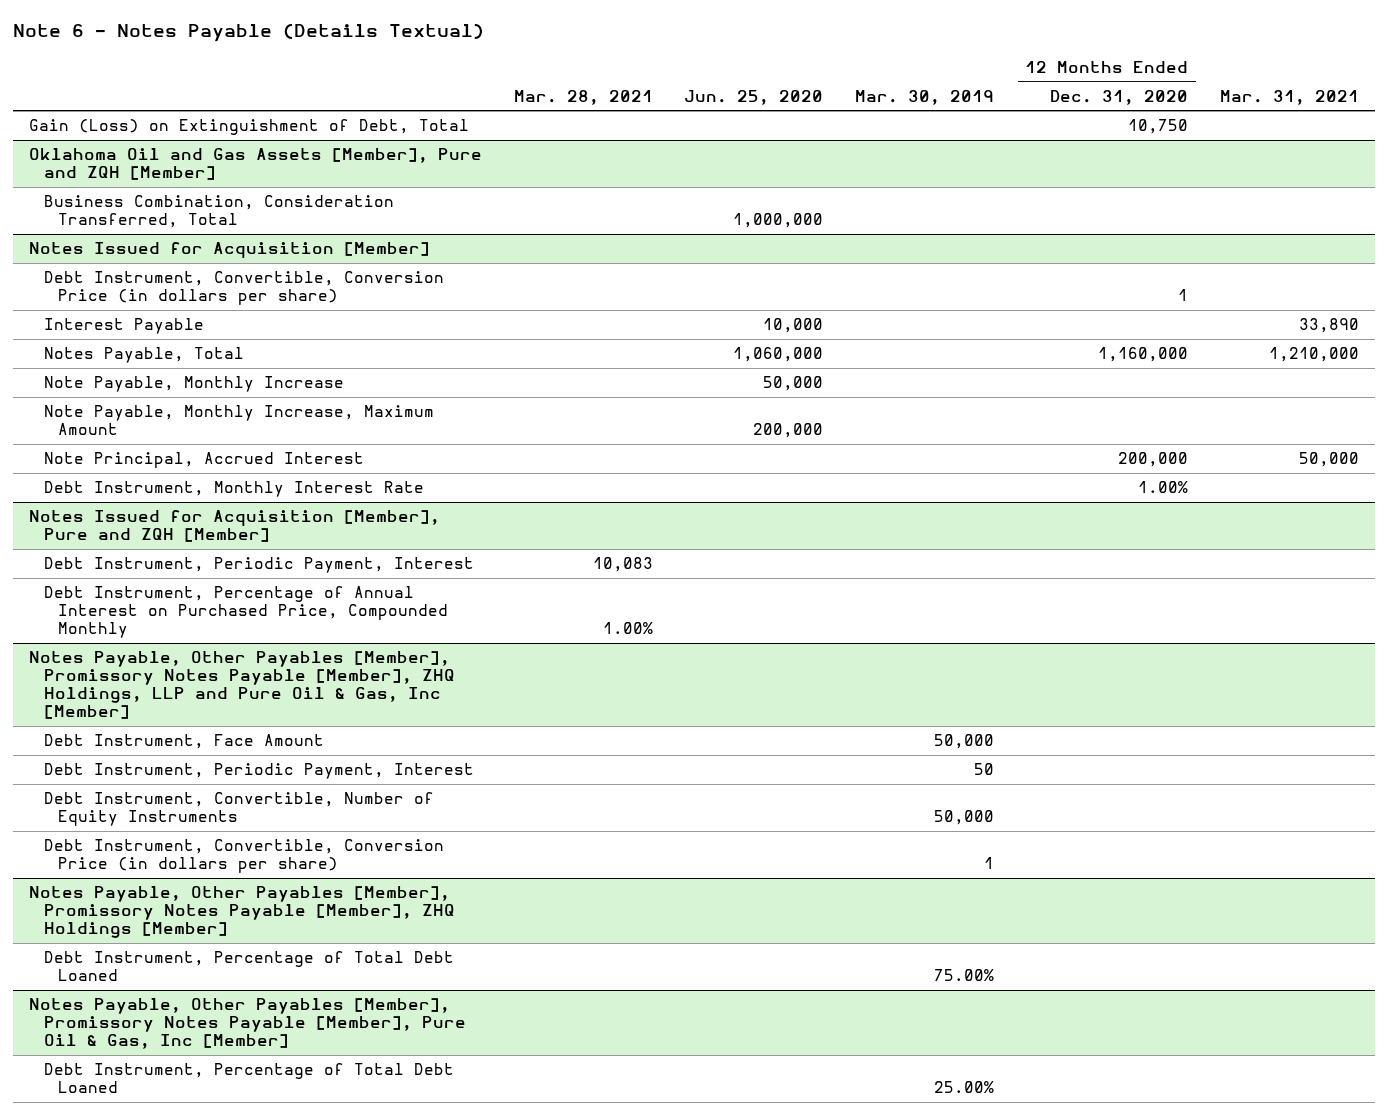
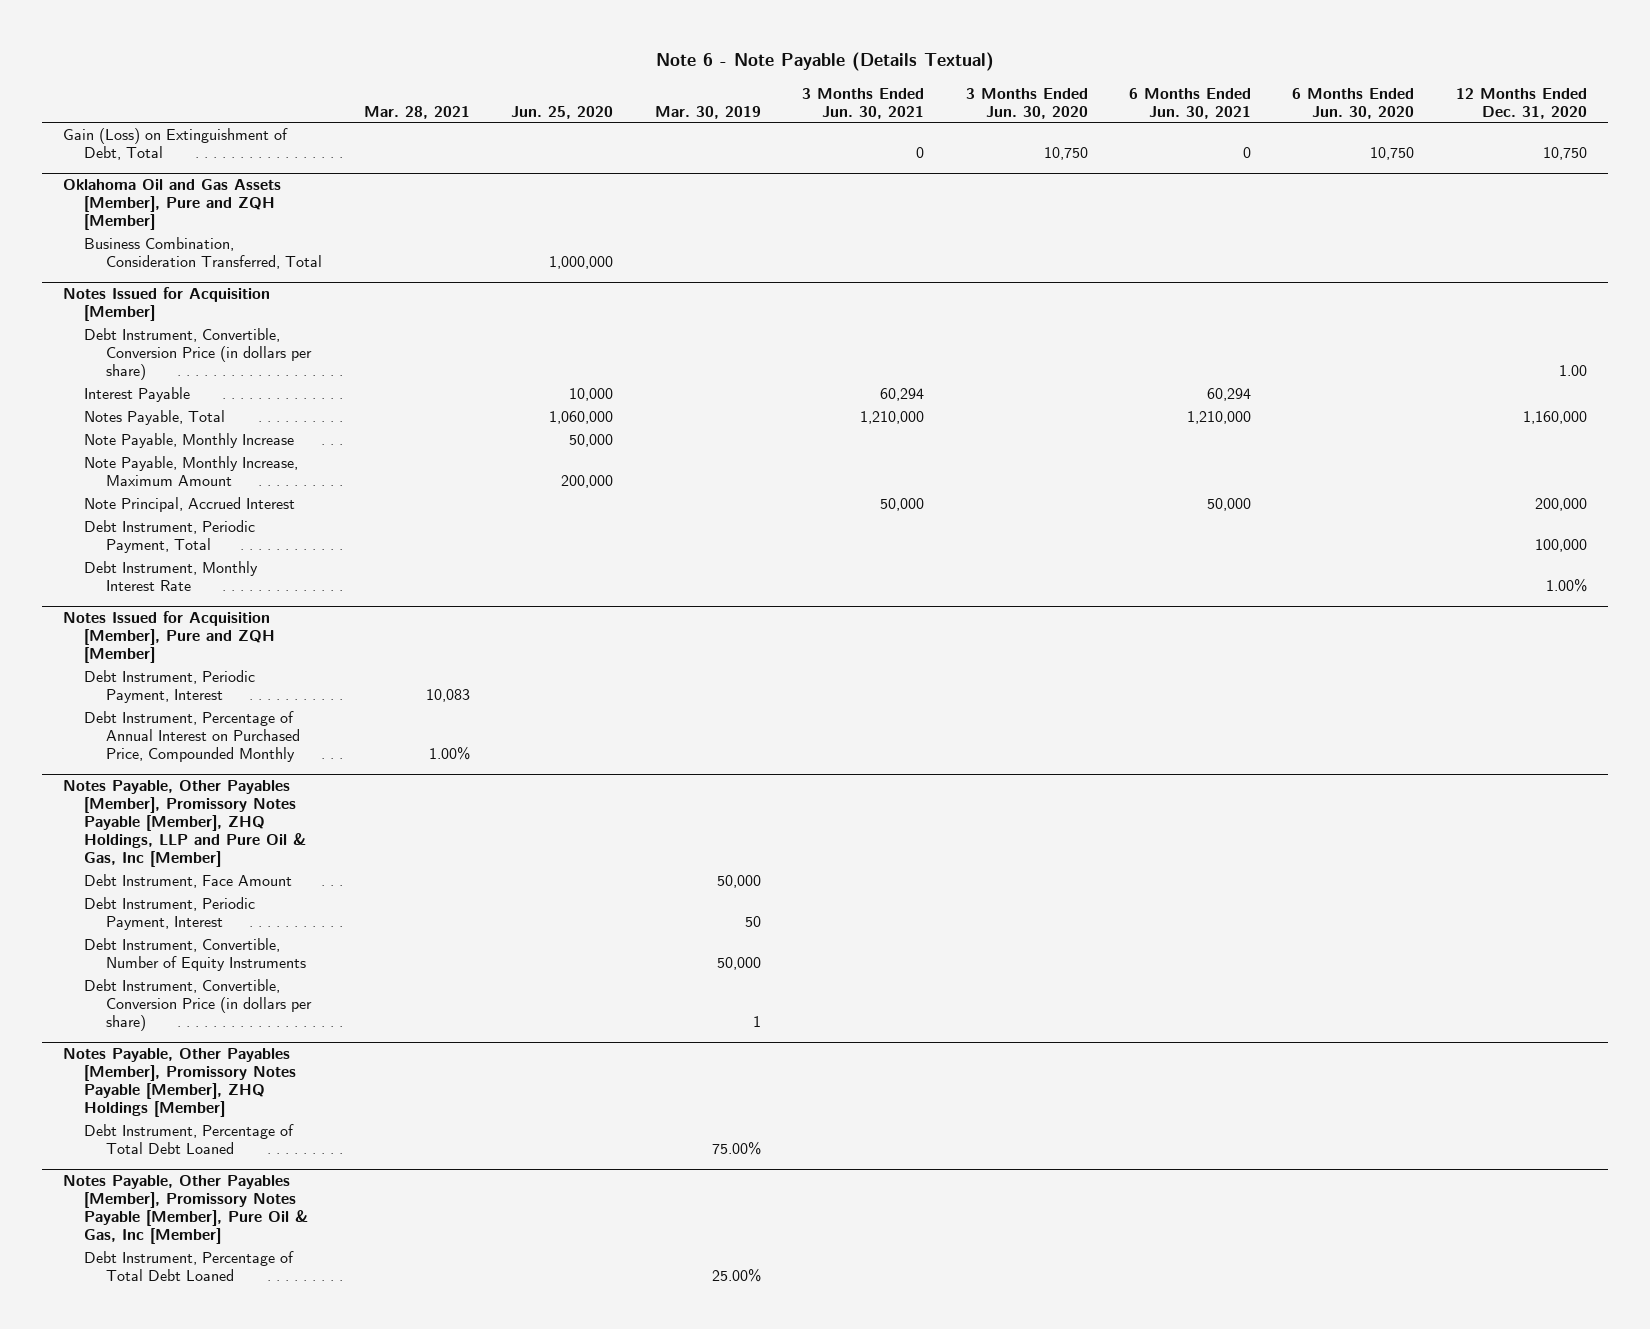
[13,23,485,43] Note 6 - Notes Payable (Details Textual) -> [655,52,994,72] Note 6 - Note Payable (Details Textual)
[1220,89,1360,105] Mar. 31, 2021 -> none
none -> [802,87,925,119] 3 Months Ended Jun. 30, 2021
none -> [965,87,1088,119] 3 Months Ended Jun. 30, 2020
none -> [1128,87,1251,119] 6 Months Ended Jun. 30, 2021
none -> [1292,87,1415,119] 6 Months Ended Jun. 30, 2020
[1178,289,1189,302] 1 -> [1558,364,1587,376] 1.00
none -> [84,519,256,553] Debt Instrument, Periodic Payment, Total

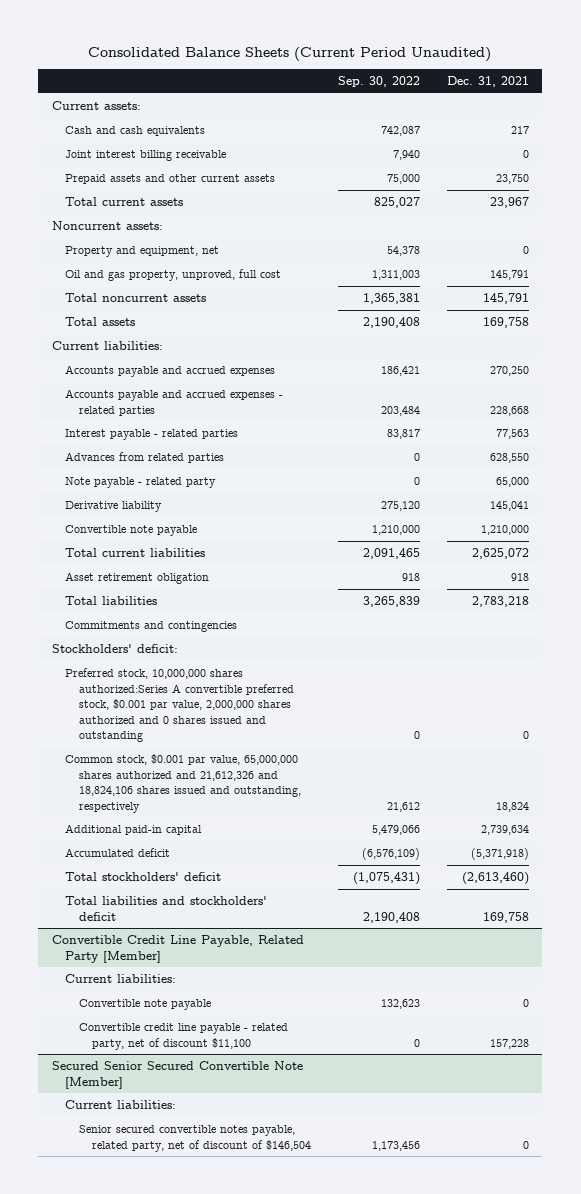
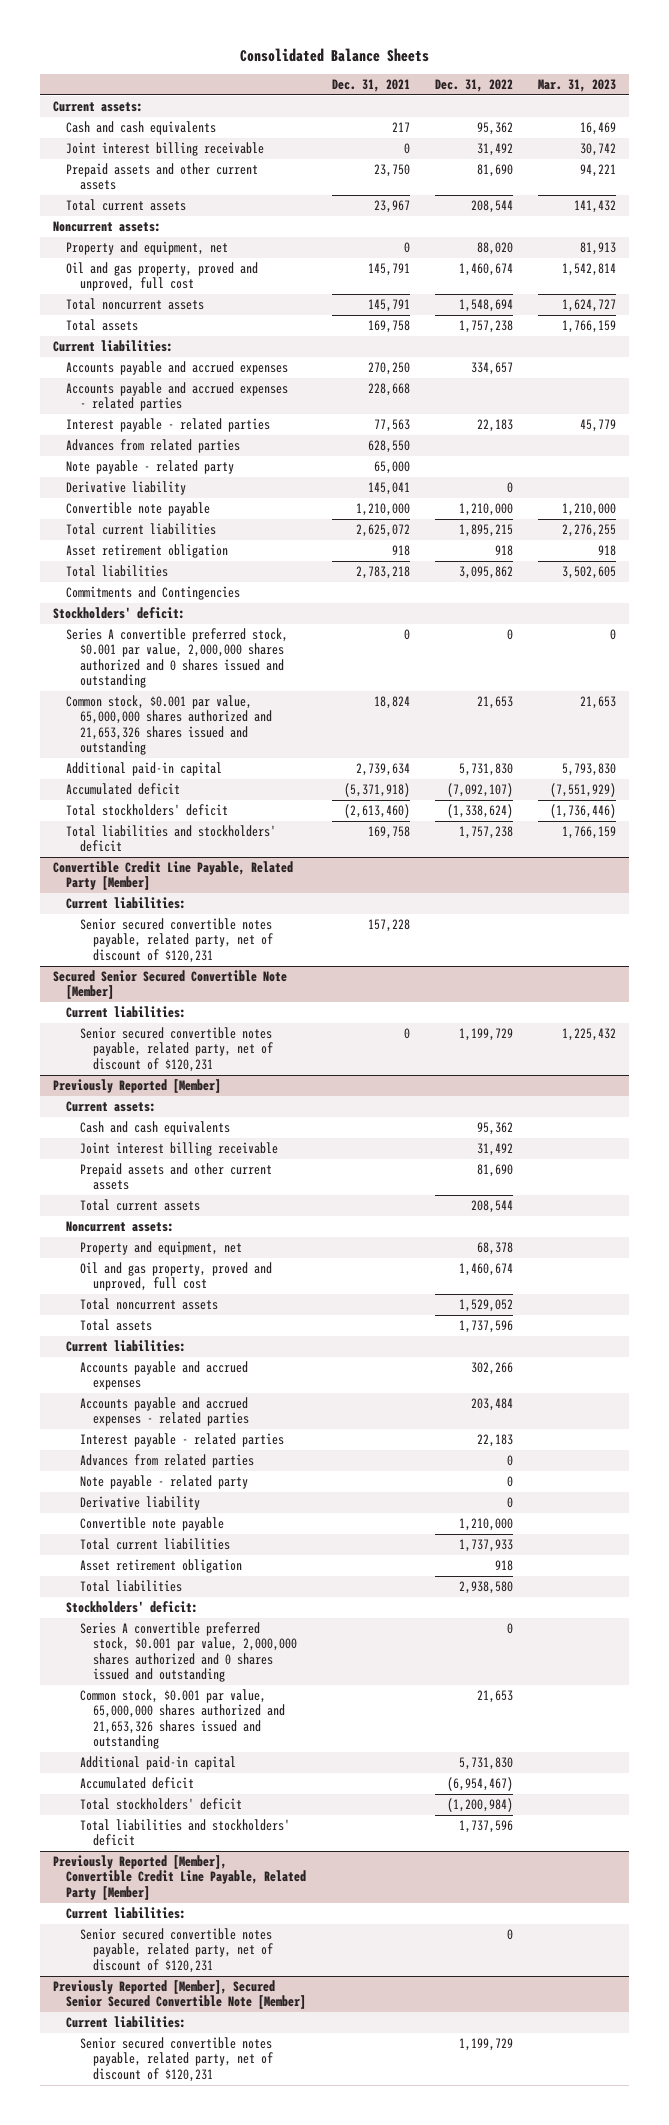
[88,47,492,63] Consolidated Balance Sheets (Current Period Unaudited) -> [239,47,429,62] Consolidated Balance Sheets
[338,76,421,88] Sep. 30, 2022 -> none
none -> [435,79,514,93] Dec. 31, 2022
none -> [538,79,617,93] Mar. 31, 2023
[65,268,282,281] Oil and gas property, unproved, full cost -> [66,262,259,292] Oil and gas property, proved and unproved, full cost
[65,620,238,632] Commitments and contingencies -> [66,586,241,601] Commitments and Contingencies
[65,667,294,743] Preferred stock, 10,000,000 shares authorized:Series A convertible preferred stock, $0.001 par value, 2,000,000 shares authorized and 0 shares issued and outstanding -> [66,628,289,689] Series A convertible preferred stock, $0.001 par value, 2,000,000 shares authorized and 0 shares issued and outstanding
[65,753,301,813] Common stock, $0.001 par value, 65,000,000 shares authorized and 21,612,326 and 18,824,106 shares issued and outstanding, respectively -> [66,695,272,756] Common stock, $0.001 par value, 65,000,000 shares authorized and 21,653,326 shares issued and outstanding
[78,998,211,1010] Convertible note payable -> none
[78,1022,288,1050] Convertible credit line payable - related party, net of discount $11,100 -> [79,918,274,963] Senior secured convertible notes payable, related party, net of discount of $120,231
[78,1124,312,1152] Senior secured convertible notes payable, related party, net of discount of $146,504 -> [79,1027,274,1072] Senior secured convertible notes payable, related party, net of discount of $120,231
none -> [52,1079,221,1094] Previously Reported [Member]
none -> [66,1101,157,1113] Current assets:
none -> [79,1121,230,1136] Cash and cash equivalents
none -> [79,1142,278,1157] Joint interest billing receivable
none -> [79,1163,272,1191] Prepaid assets and other current assets
none -> [79,1199,200,1212] Total current assets
none -> [66,1221,175,1233] Noncurrent assets:
none -> [79,1241,242,1256] Property and equipment, net
none -> [79,1262,272,1292] Oil and gas property, proved and unproved, full cost
none -> [79,1298,218,1311] Total noncurrent assets
none -> [79,1319,152,1332] Total assets
none -> [66,1340,187,1353] Current liabilities:
none -> [79,1361,248,1391] Accounts payable and accrued expenses
none -> [79,1397,250,1427] Accounts payable and accrued expenses - related parties
none -> [79,1433,284,1448] Interest payable - related parties
none -> [79,1454,254,1469] Advances from related parties
none -> [79,1475,248,1490] Note payable - related party
none -> [79,1496,200,1511] Derivative liability
none -> [79,1517,224,1532] Convertible note payable
none -> [79,1538,230,1551] Total current liabilities
none -> [79,1559,242,1574] Asset retirement obligation
none -> [79,1580,182,1593] Total liabilities
none -> [66,1601,199,1614] Stockholders' deficit:
none -> [79,1622,298,1683] Series A convertible preferred stock, $0.001 par value, 2,000,000 shares authorized and 0 shares issued and outstanding
none -> [79,1689,286,1750] Common stock, $0.001 par value, 65,000,000 shares authorized and 21,653,326 shares issued and outstanding
none -> [79,1756,236,1771] Additional paid-in capital
none -> [79,1777,194,1790] Accumulated deficit
none -> [79,1798,242,1811] Total stockholders' deficit
none -> [79,1819,290,1847] Total liabilities and stockholders' deficit
none -> [52,1855,307,1900] Previously Reported [Member], Convertible Credit Line Payable, Related Party [Member]
none -> [66,1907,187,1920] Current liabilities:
none -> [79,1928,274,1973] Senior secured convertible notes payable, related party, net of discount of $120,231
none -> [52,1980,307,2010] Previously Reported [Member], Secured Senior Secured Convertible Note [Member]
none -> [66,2016,187,2029] Current liabilities:
none -> [79,2037,274,2082] Senior secured convertible notes payable, related party, net of discount of $120,231

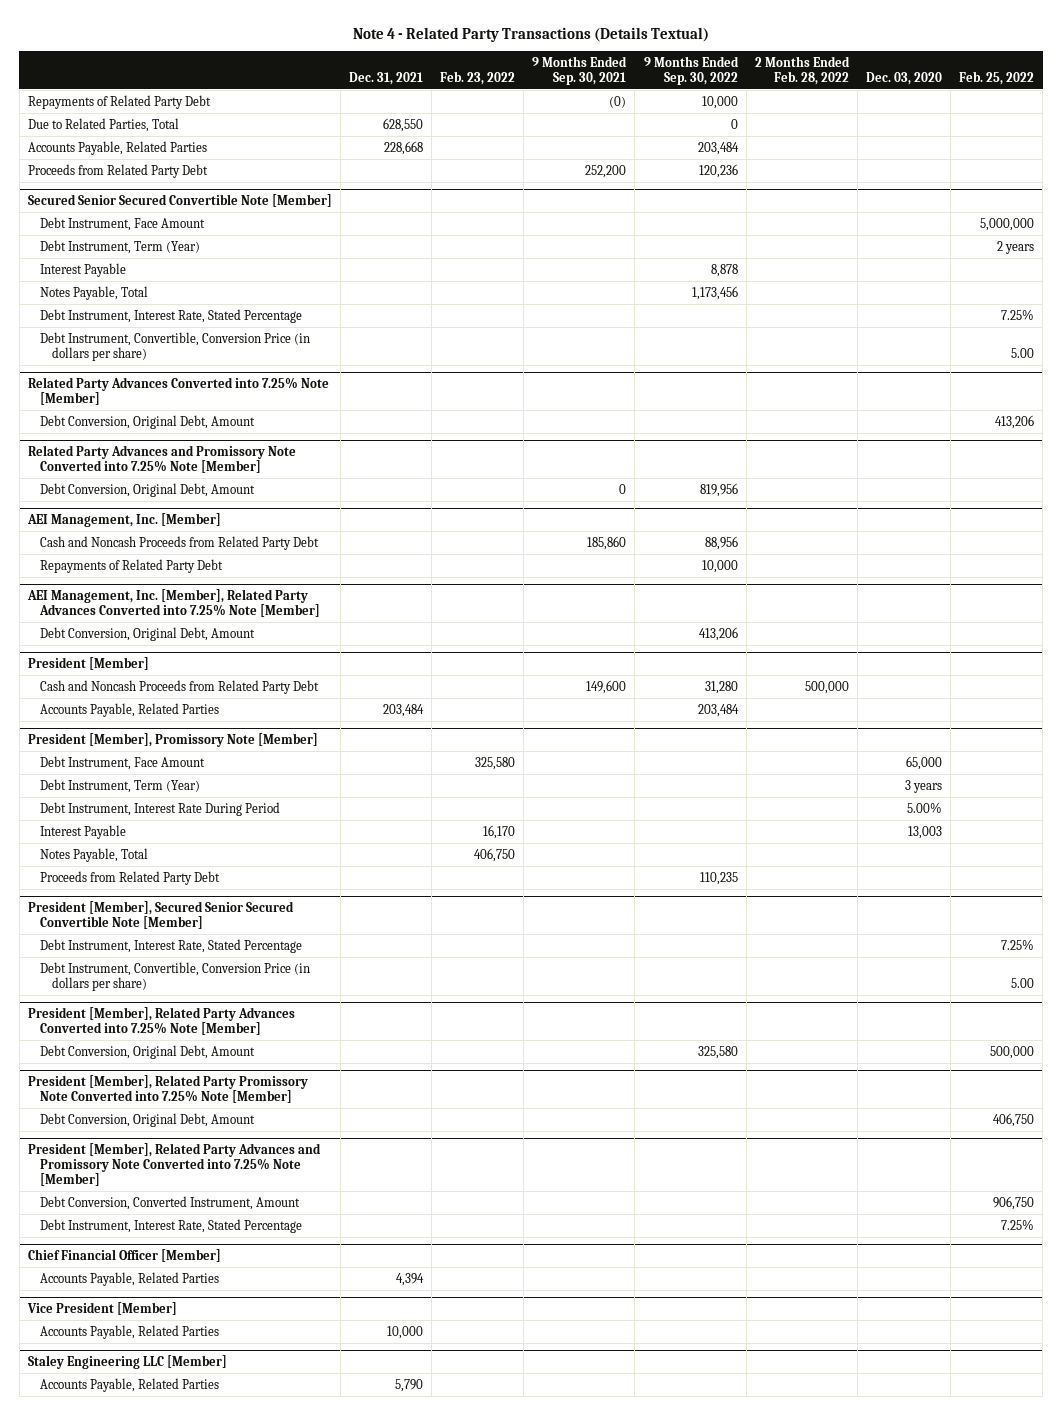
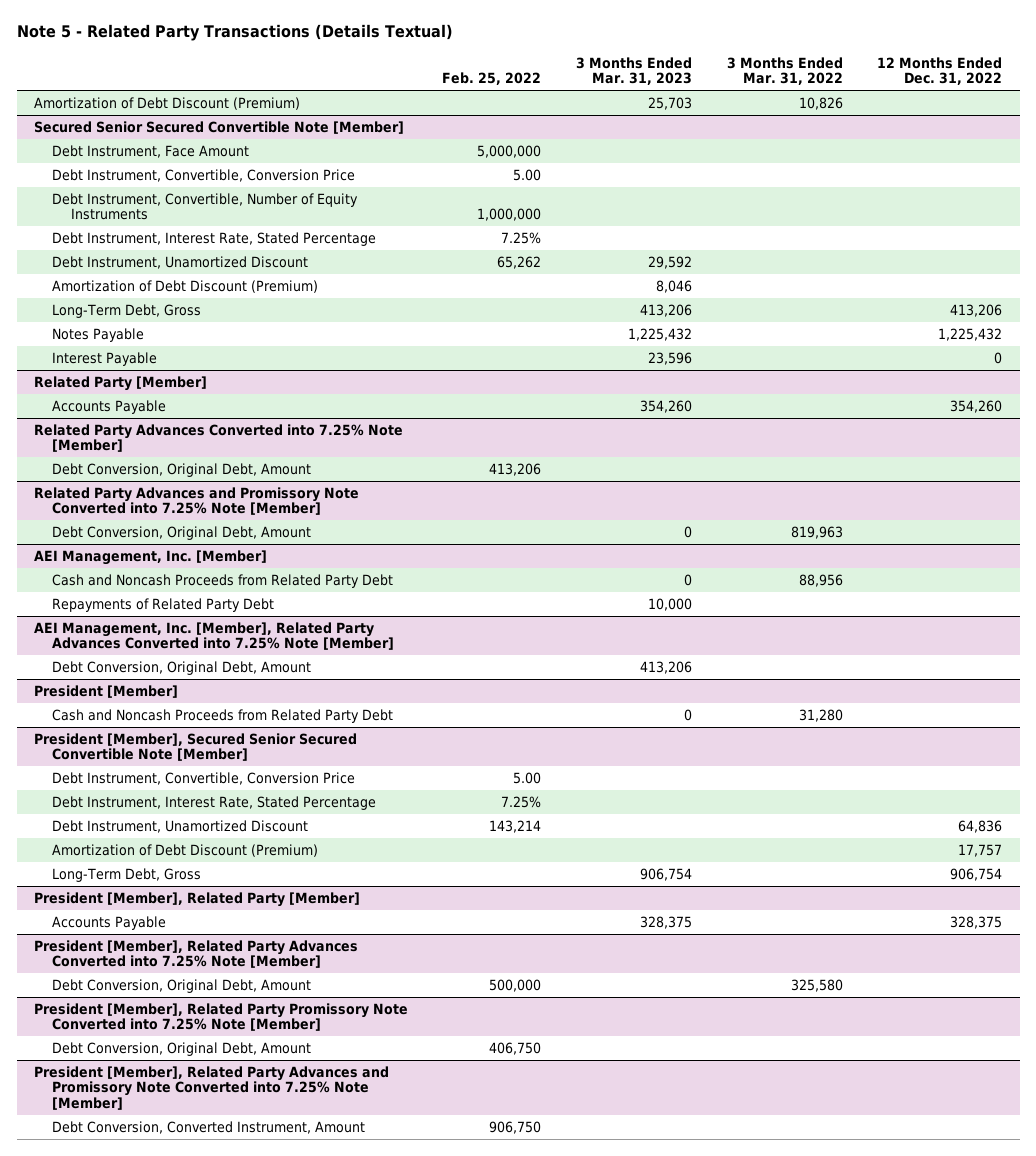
[352,26,709,42] Note 4 - Related Party Transactions (Details Textual) -> [16,24,453,42] Note 5 - Related Party Transactions (Details Textual)
[348,71,423,85] Dec. 31, 2021 -> none
[440,70,516,85] Feb. 23, 2022 -> none
[532,55,628,85] 9 Months Ended Sep. 30, 2021 -> none
[643,55,739,85] 9 Months Ended Sep. 30, 2022 -> none
[754,55,850,85] 2 Months Ended Feb. 28, 2022 -> none
[865,71,942,85] Dec. 03, 2020 -> none
none -> [576,56,693,86] 3 Months Ended Mar. 31, 2023
none -> [726,56,843,86] 3 Months Ended Mar. 31, 2022
none -> [877,56,1003,86] 12 Months Ended Dec. 31, 2022
[27,94,211,109] Repayments of Related Party Debt -> none
[27,117,179,132] Due to Related Parties, Total -> none
[27,140,207,155] Accounts Payable, Related Parties -> none
[27,163,208,178] Proceeds from Related Party Debt -> none
none -> [33,96,300,110] Amortization of Debt Discount (Premium)
[40,239,201,254] Debt Instrument, Term (Year) -> none
[40,285,149,300] Notes Payable, Total -> none
none -> [52,168,356,182] Debt Instrument, Convertible, Conversion Price
none -> [52,192,359,221] Debt Instrument, Convertible, Number of Equity Instruments
[40,331,311,361] Debt Instrument, Convertible, Conversion Price (in dollars per share) -> none
none -> [52,255,309,269] Debt Instrument, Unamortized Discount
none -> [52,279,319,293] Amortization of Debt Discount (Premium)
none -> [52,303,202,318] Long-Term Debt, Gross
none -> [52,327,145,342] Notes Payable
[40,262,127,277] Interest Payable -> [52,351,158,366] Interest Payable
none -> [33,375,207,391] Related Party [Member]
none -> [52,399,167,414] Accounts Payable
[40,702,220,717] Accounts Payable, Related Parties -> none
[27,733,318,748] President [Member], Promissory Note [Member] -> none
[40,755,206,770] Debt Instrument, Face Amount -> none
[40,778,201,793] Debt Instrument, Term (Year) -> none
[40,801,281,816] Debt Instrument, Interest Rate During Period -> none
[40,824,127,839] Interest Payable -> none
[40,847,149,862] Notes Payable, Total -> none
[40,870,221,885] Proceeds from Related Party Debt -> none
none -> [52,771,356,785] Debt Instrument, Convertible, Conversion Price
[40,961,311,991] Debt Instrument, Convertible, Conversion Price (in dollars per share) -> none
none -> [52,819,309,833] Debt Instrument, Unamortized Discount
none -> [52,843,319,857] Amortization of Debt Discount (Premium)
none -> [52,867,202,882] Long-Term Debt, Gross
none -> [33,891,360,907] President [Member], Related Party [Member]
none -> [52,915,167,930] Accounts Payable
[40,1218,303,1233] Debt Instrument, Interest Rate, Stated Percentage -> none
[27,1249,221,1263] Chief Financial Officer [Member] -> none
[40,1271,220,1286] Accounts Payable, Related Parties -> none
[26,1302,177,1316] Vice President [Member] -> none
[40,1324,220,1339] Accounts Payable, Related Parties -> none
[27,1355,227,1370] Staley Engineering LLC [Member] -> none
[40,1377,220,1392] Accounts Payable, Related Parties -> none

